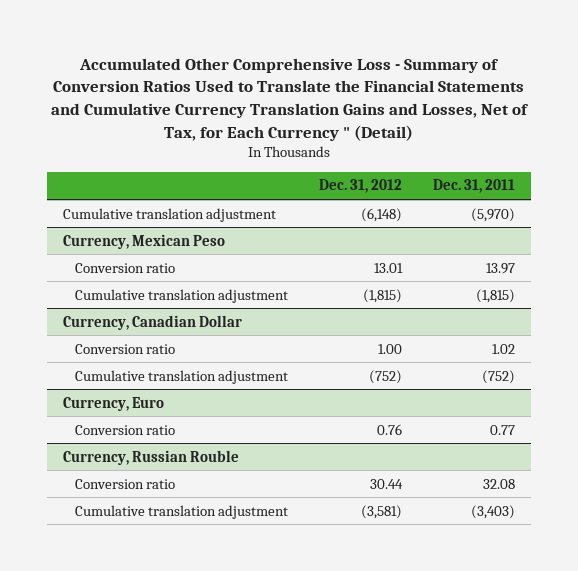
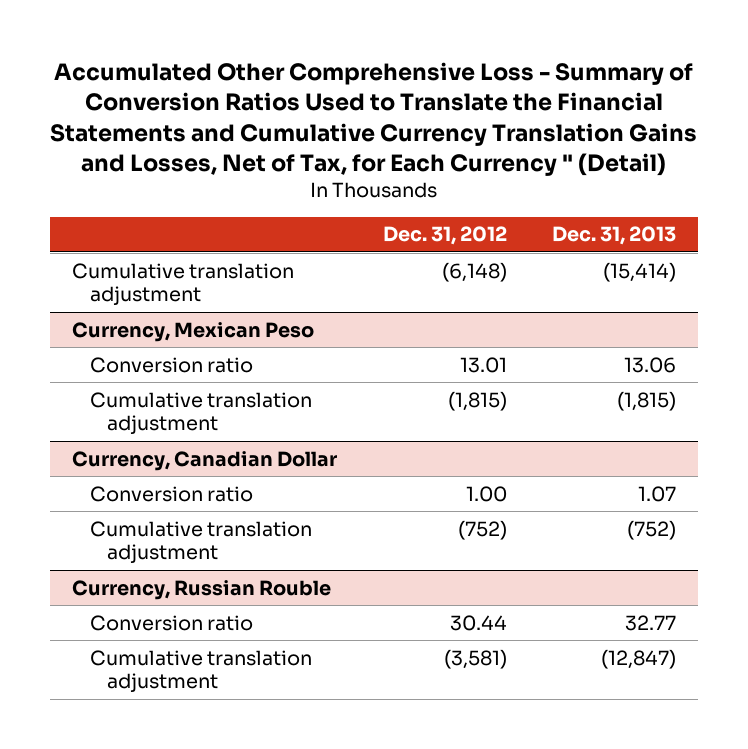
[433,179,516,194] Dec. 31, 2011 -> none
none -> [551,226,676,246] Dec. 31, 2013
[62,396,164,411] Currency, Euro -> none
[74,424,175,435] Conversion ratio -> none

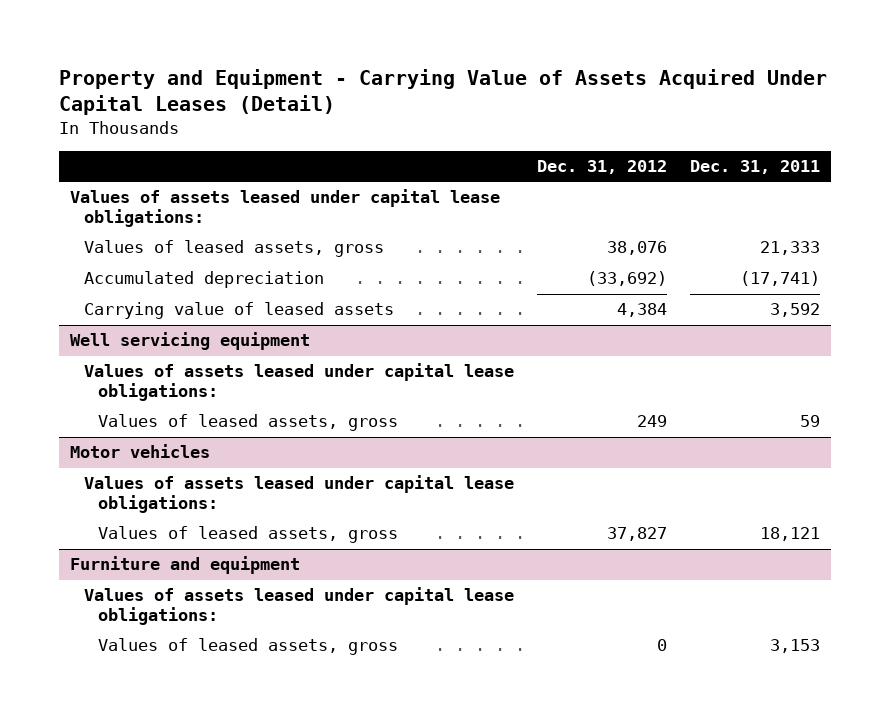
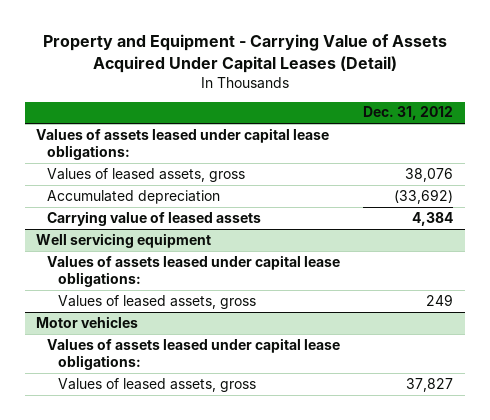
[689,160,820,175] Dec. 31, 2011 -> none
[69,556,300,575] Furniture and equipment -> none
[84,587,515,626] Values of assets leased under capital lease obligations: -> none
[98,638,399,656] Values of leased assets, gross -> none

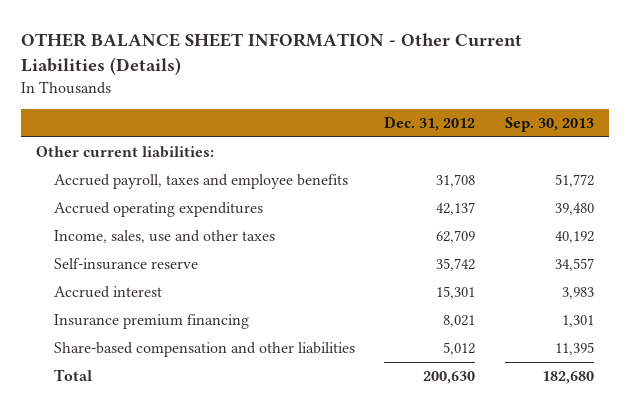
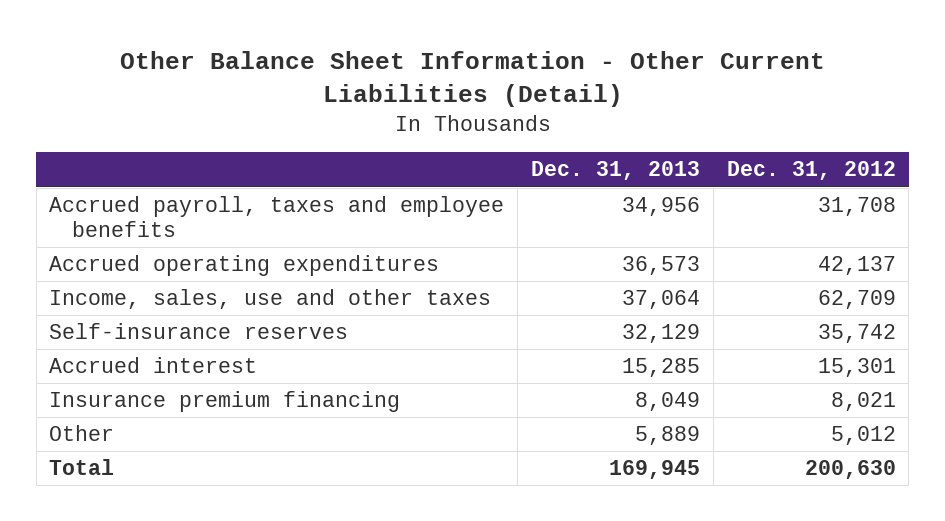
[20,32,522,75] OTHER BALANCE SHEET INFORMATION - Other Current Liabilities (Details) -> [119,51,825,108] Other Balance Sheet Information - Other Current Liabilities (Detail)
[504,116,594,132] Sep. 30, 2013 -> none
none -> [531,161,701,181] Dec. 31, 2013
[35,146,214,159] Other current liabilities: -> none
[53,258,198,271] Self-insurance reserve -> [49,323,349,340] Self-insurance reserves
[53,342,355,358] Share-based compensation and other liabilities -> [49,425,115,442] Other

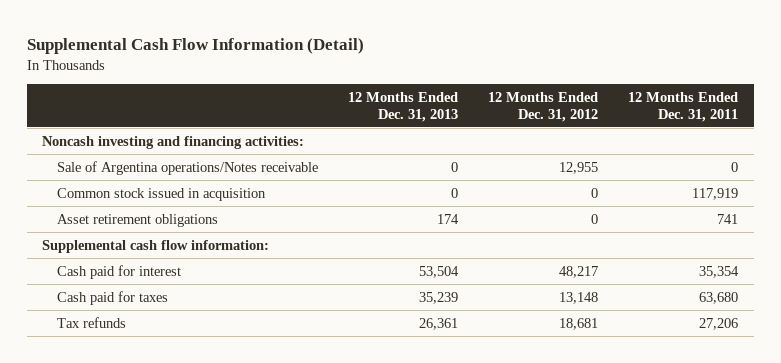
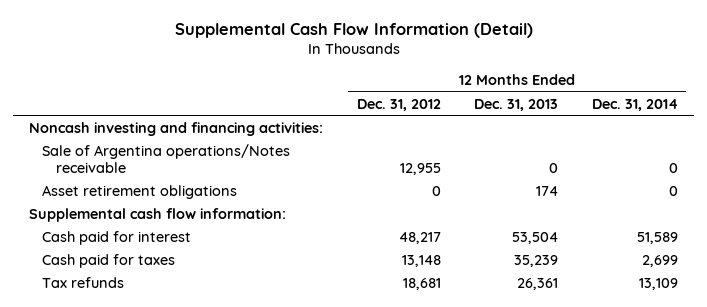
[628,91,739,122] 12 Months Ended Dec. 31, 2011 -> none
none -> [591,98,678,111] Dec. 31, 2014
[56,187,266,201] Common stock issued in acquisition -> none

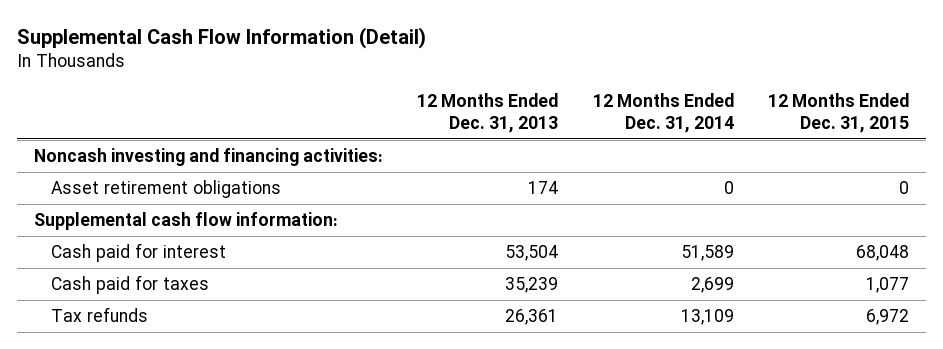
[356,98,441,111] Dec. 31, 2012 -> none
none -> [767,92,909,133] 12 Months Ended Dec. 31, 2015
[42,143,291,173] Sale of Argentina operations/Notes receivable -> none

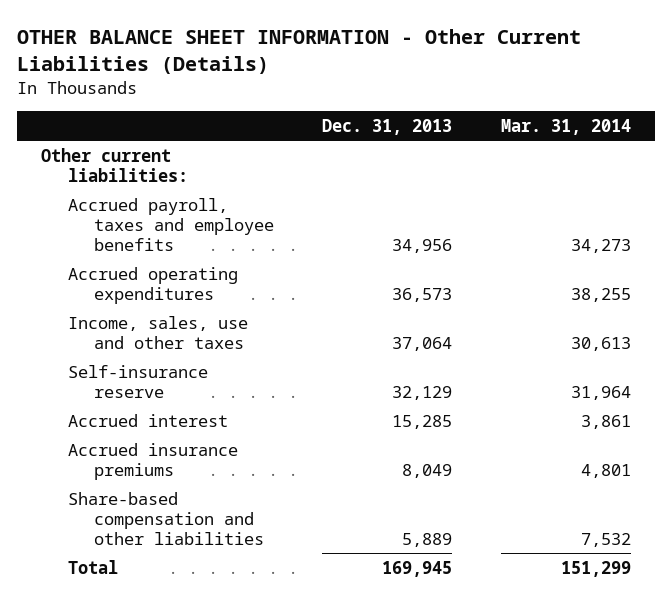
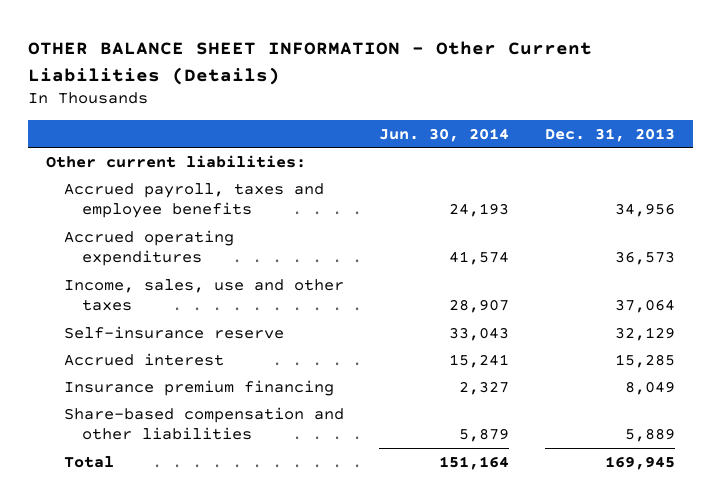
[500,118,631,135] Mar. 31, 2014 -> none
none -> [379,127,510,142] Jun. 30, 2014
[67,442,238,480] Accrued insurance premiums -> [64,379,335,396] Insurance premium financing

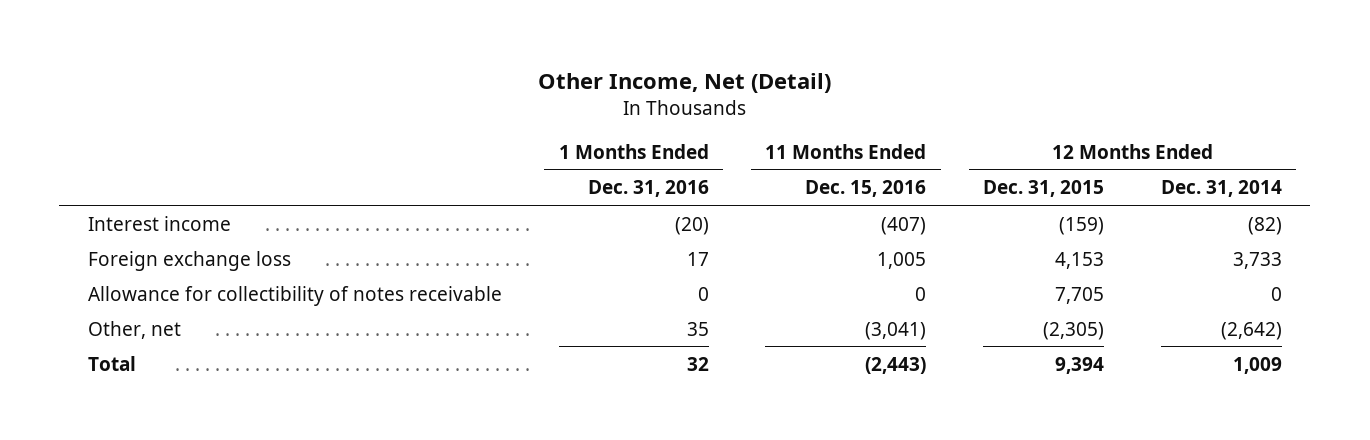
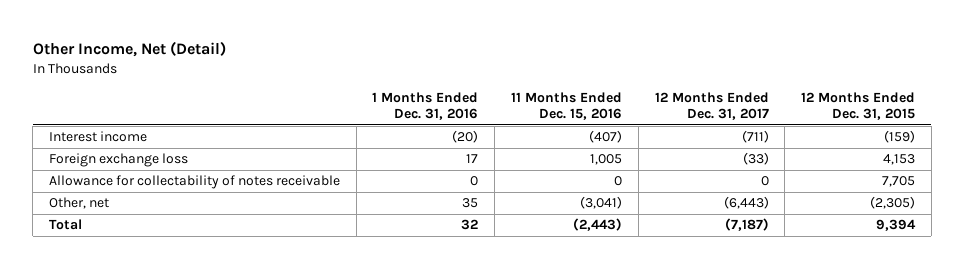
[1160,180,1282,198] Dec. 31, 2014 -> none
none -> [654,92,769,121] 12 Months Ended Dec. 31, 2017
[87,285,502,306] Allowance for collectibility of notes receivable -> [48,175,340,190] Allowance for collectability of notes receivable

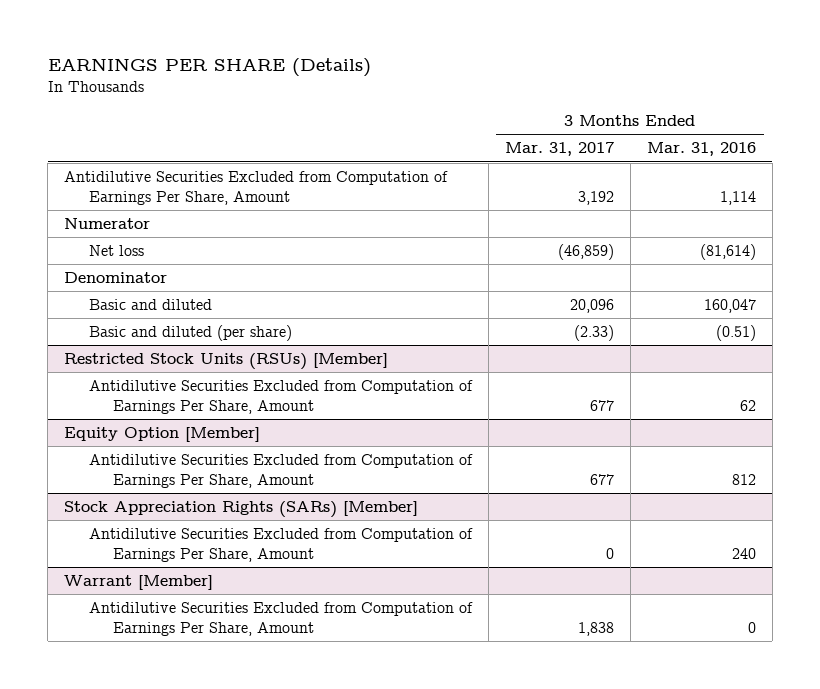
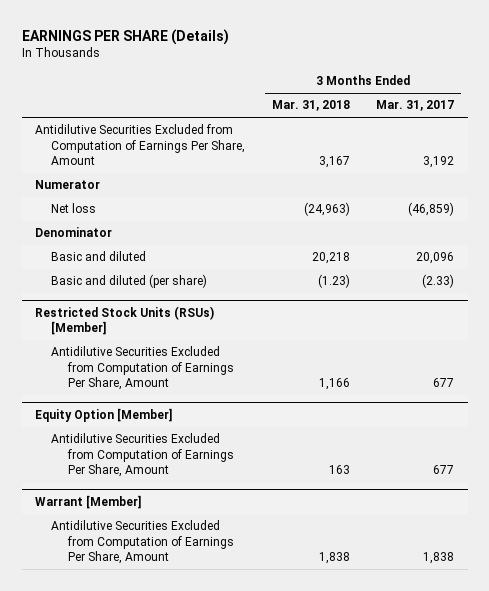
[646,142,756,157] Mar. 31, 2016 -> none
none -> [271,100,350,112] Mar. 31, 2018
[64,500,419,518] Stock Appreciation Rights (SARs) [Member] -> none
[88,527,473,562] Antidilutive Securities Excluded from Computation of Earnings Per Share, Amount -> none

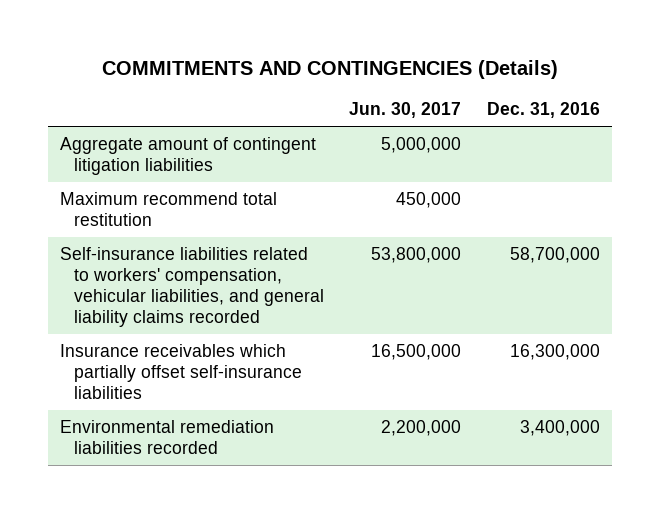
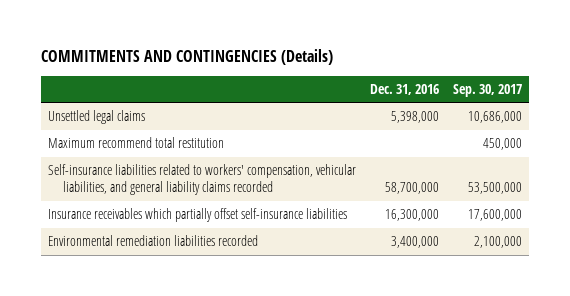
[349,101,462,118] Jun. 30, 2017 -> none
none -> [452,83,522,97] Sep. 30, 2017
[60,137,317,175] Aggregate amount of contingent litigation liabilities -> none
none -> [47,110,145,125] Unsettled legal claims

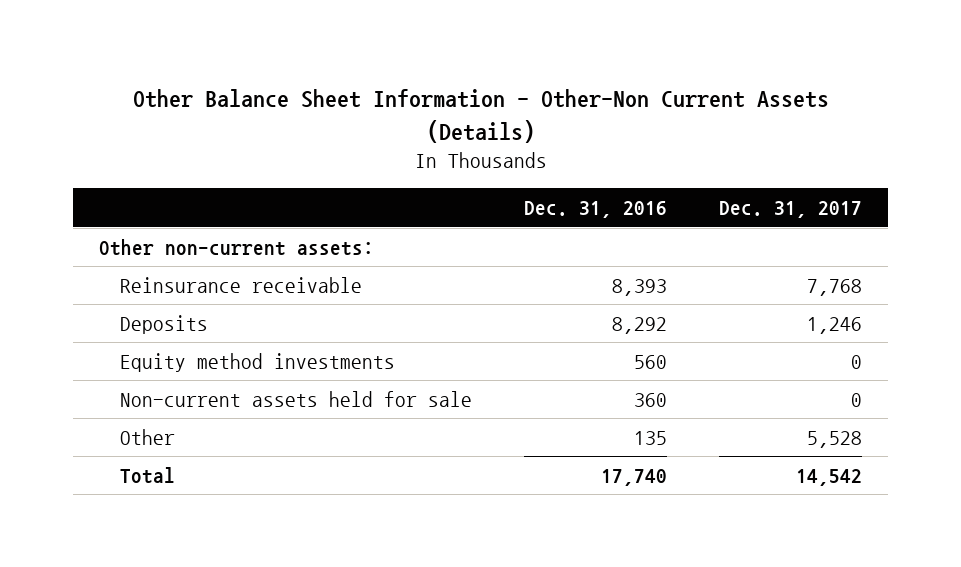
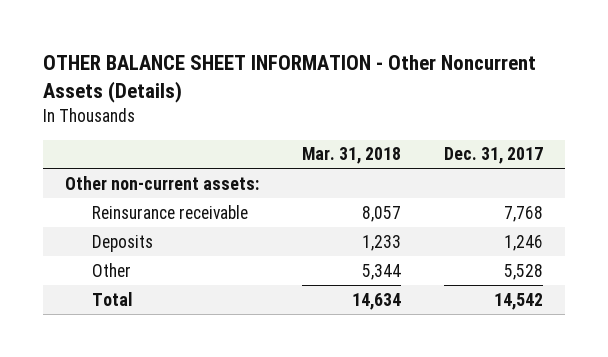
[132,89,829,143] Other Balance Sheet Information - Other-Non Current Assets (Details) -> [42,55,536,104] OTHER BALANCE SHEET INFORMATION - Other Noncurrent Assets (Details)
[523,201,667,219] Dec. 31, 2016 -> none
none -> [301,147,401,165] Mar. 31, 2018
[119,352,395,372] Equity method investments -> none
[119,390,472,407] Non-current assets held for sale -> none

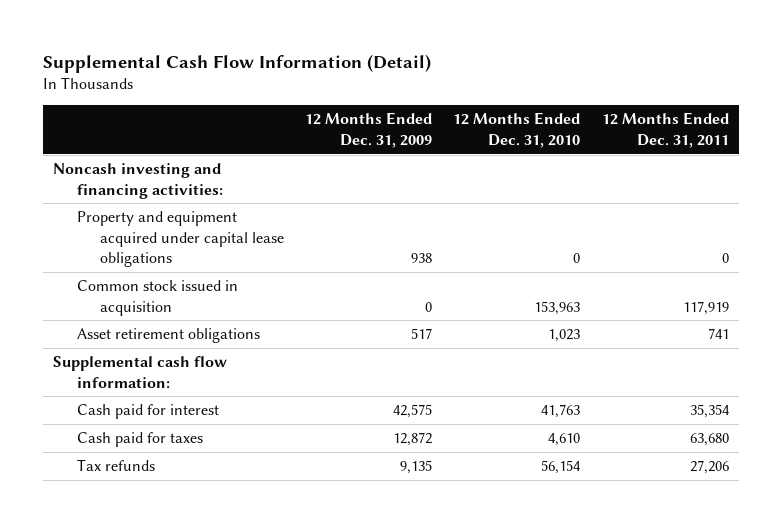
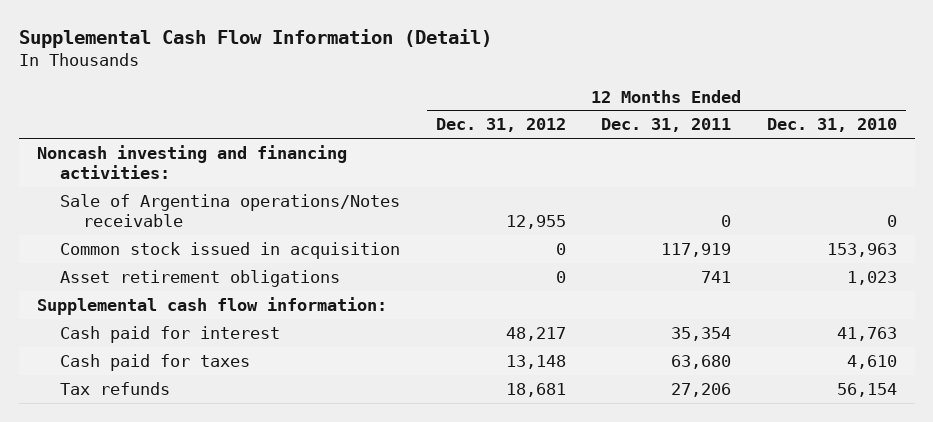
[305,112,433,148] 12 Months Ended Dec. 31, 2009 -> none
none -> [435,118,566,133] Dec. 31, 2012
[76,211,285,268] Property and equipment acquired under capital lease obligations -> none
none -> [60,193,401,227] Sale of Argentina operations/Notes receivable

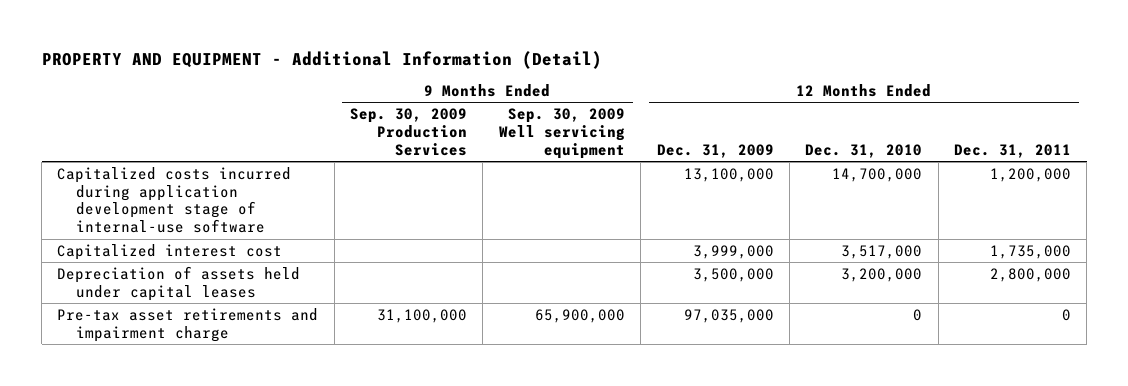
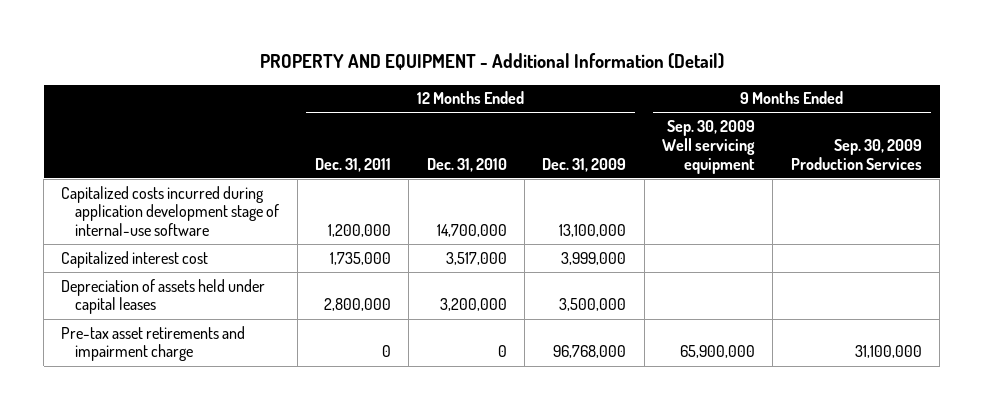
[683,308,774,323] 97,035,000 -> [553,345,627,359] 96,768,000

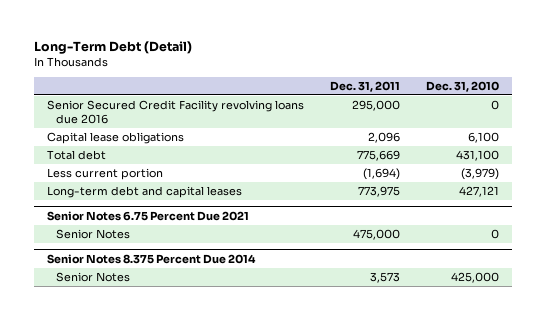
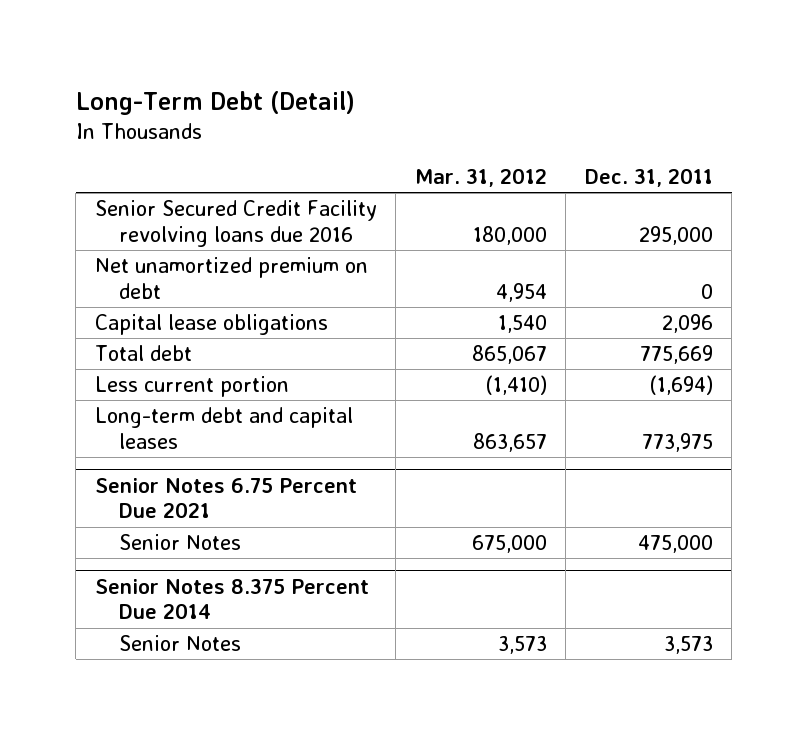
[426,80,500,92] Dec. 31, 2010 -> none
none -> [414,167,547,187] Mar. 31, 2012
none -> [94,257,368,299] Net unamortized premium on debt

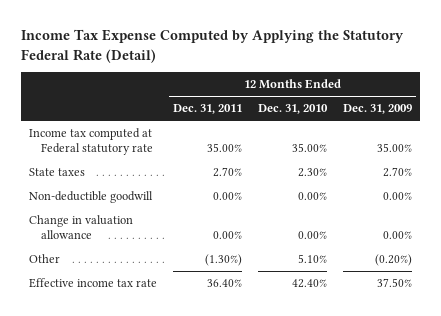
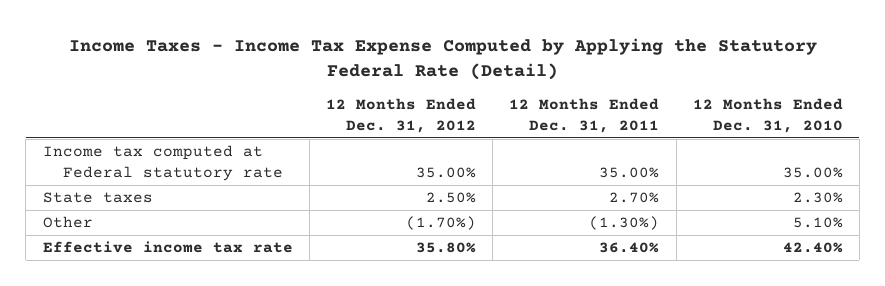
[20,29,404,63] Income Tax Expense Computed by Applying the Statutory Federal Rate (Detail) -> [68,37,817,80] Income Taxes - Income Tax Expense Computed by Applying the Statutory Federal Rate (Detail)
[343,104,413,115] Dec. 31, 2009 -> none
none -> [325,98,476,133] 12 Months Ended Dec. 31, 2012
[28,191,153,204] Non-deductible goodwill -> none
[28,215,133,239] Change in valuation allowance -> none

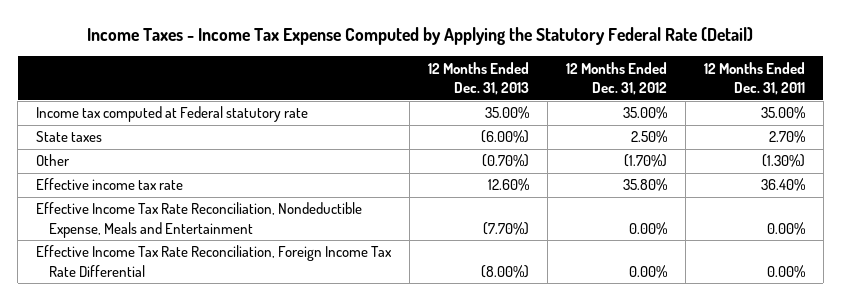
[692,98,843,133] 12 Months Ended Dec. 31, 2010 -> none
none -> [427,61,529,96] 12 Months Ended Dec. 31, 2013
none -> [36,202,363,238] Effective Income Tax Rate Reconciliation, Nondeductible Expense, Meals and Entertainment
none -> [36,245,393,277] Effective Income Tax Rate Reconciliation, Foreign Income Tax Rate Differential

